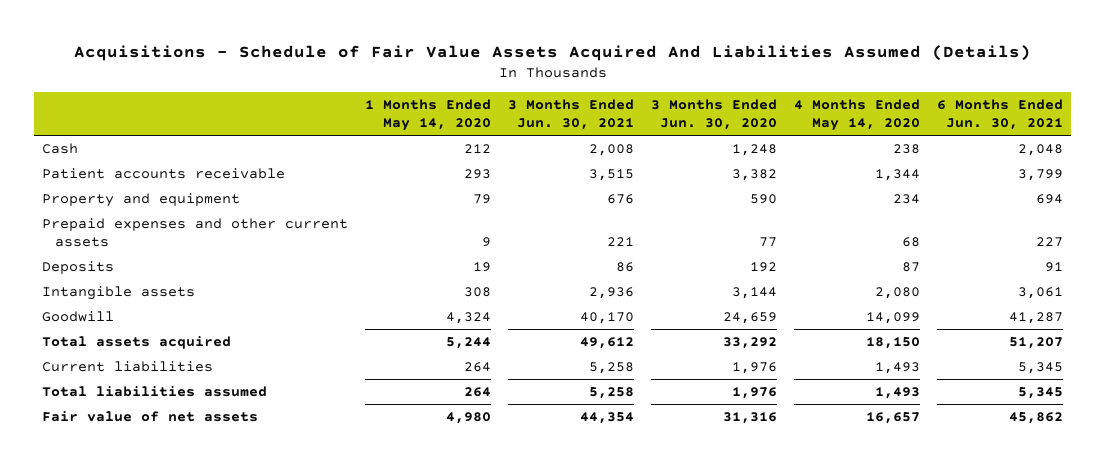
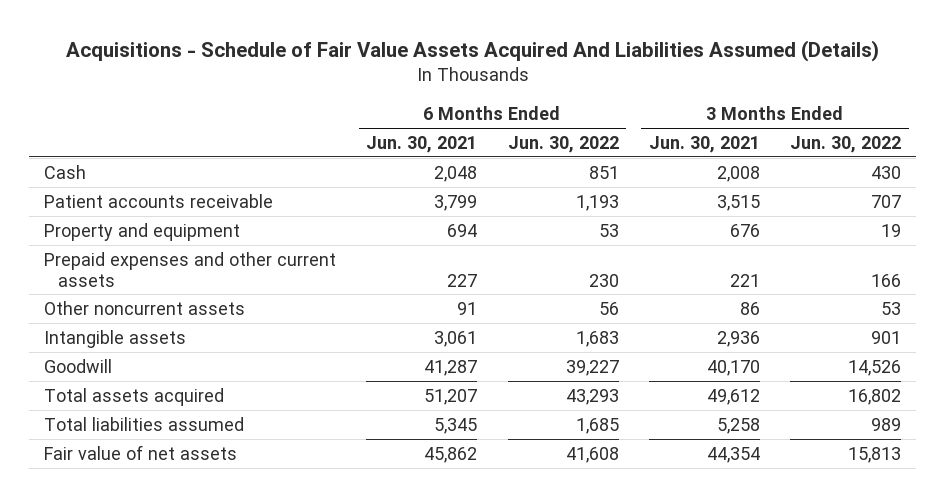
[365,99,492,132] 1 Months Ended May 14, 2020 -> none
[651,99,778,131] 3 Months Ended Jun. 30, 2020 -> none
[793,99,920,132] 4 Months Ended May 14, 2020 -> none
none -> [507,135,619,153] Jun. 30, 2022
none -> [790,135,902,153] Jun. 30, 2022
[42,260,115,274] Deposits -> [44,300,246,315] Other noncurrent assets
[42,360,214,372] Current liabilities -> none

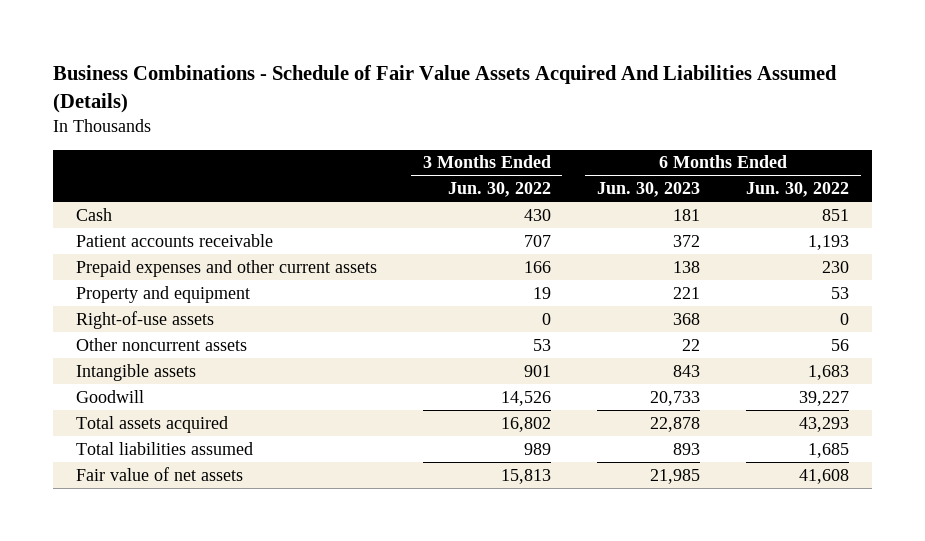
[65,39,879,62] Acquisitions - Schedule of Fair Value Assets Acquired And Liabilities Assumed (Details) -> [52,65,837,113] Business Combinations - Schedule of Fair Value Assets Acquired And Liabilities Assumed (Details)
[366,135,478,153] Jun. 30, 2021 -> none
[648,135,760,153] Jun. 30, 2021 -> none
none -> [596,182,700,198] Jun. 30, 2023
[44,222,241,241] Property and equipment -> [75,285,250,303] Property and equipment
none -> [75,310,214,329] Right-of-use assets

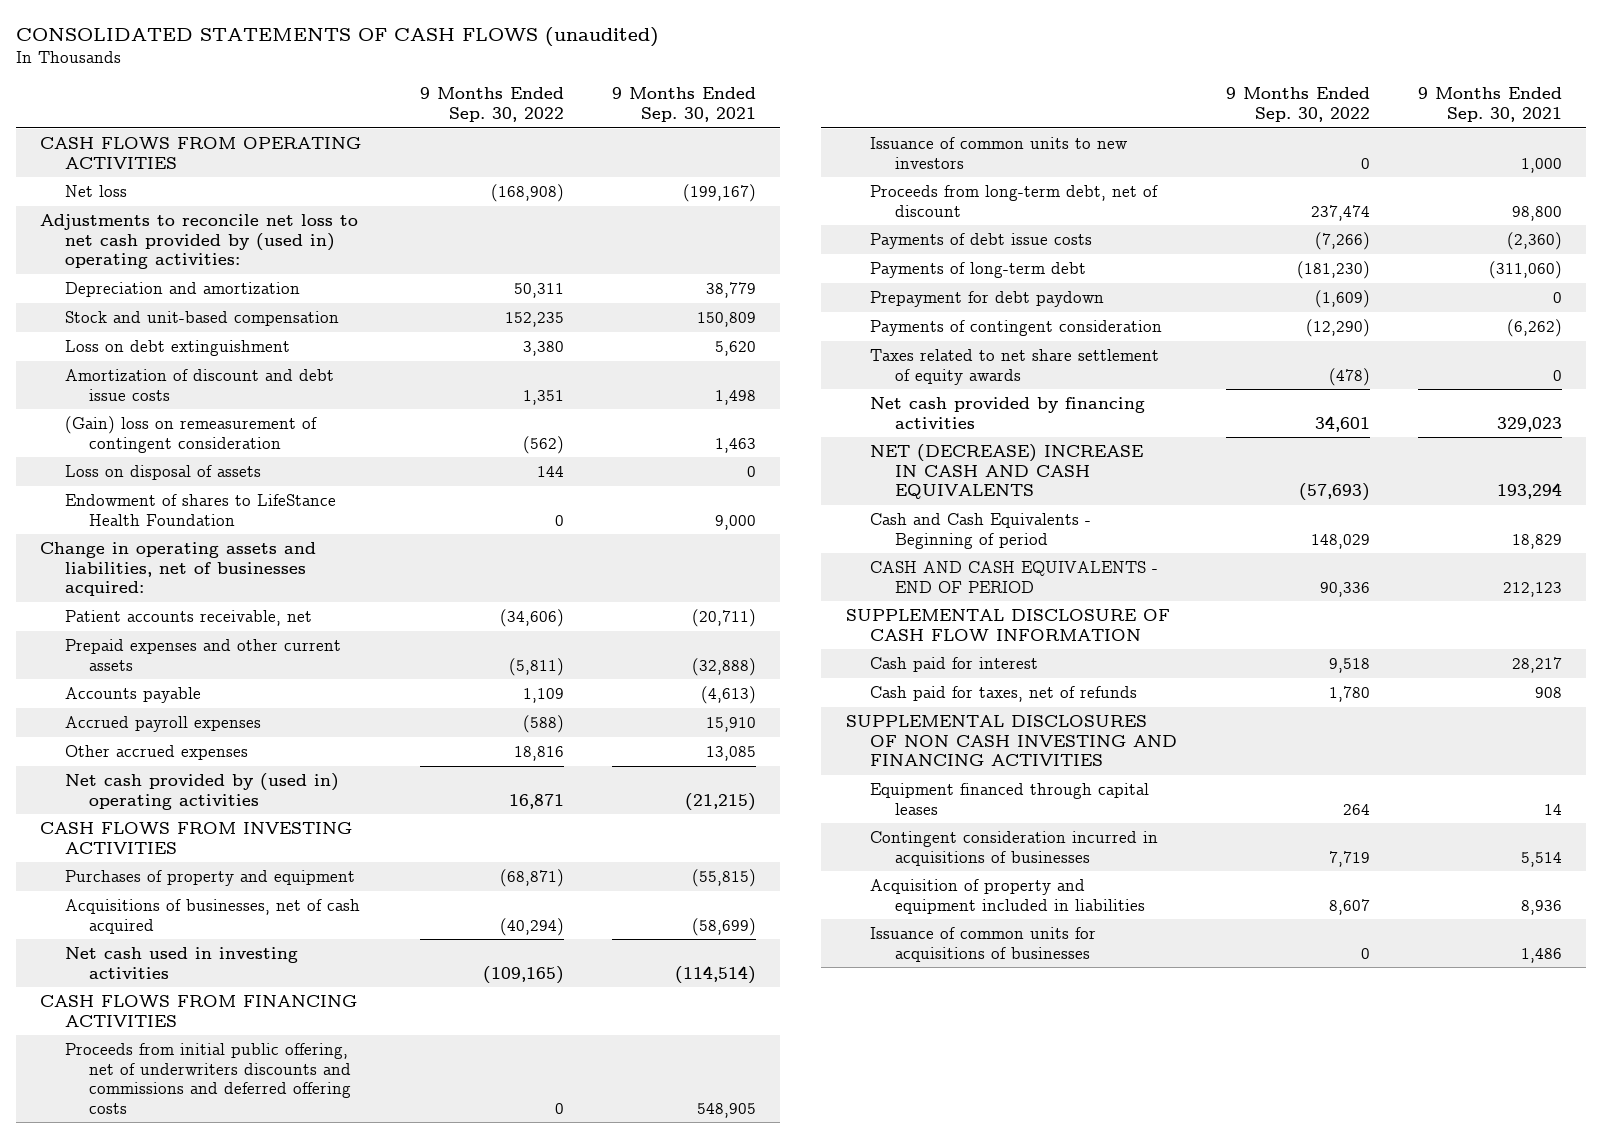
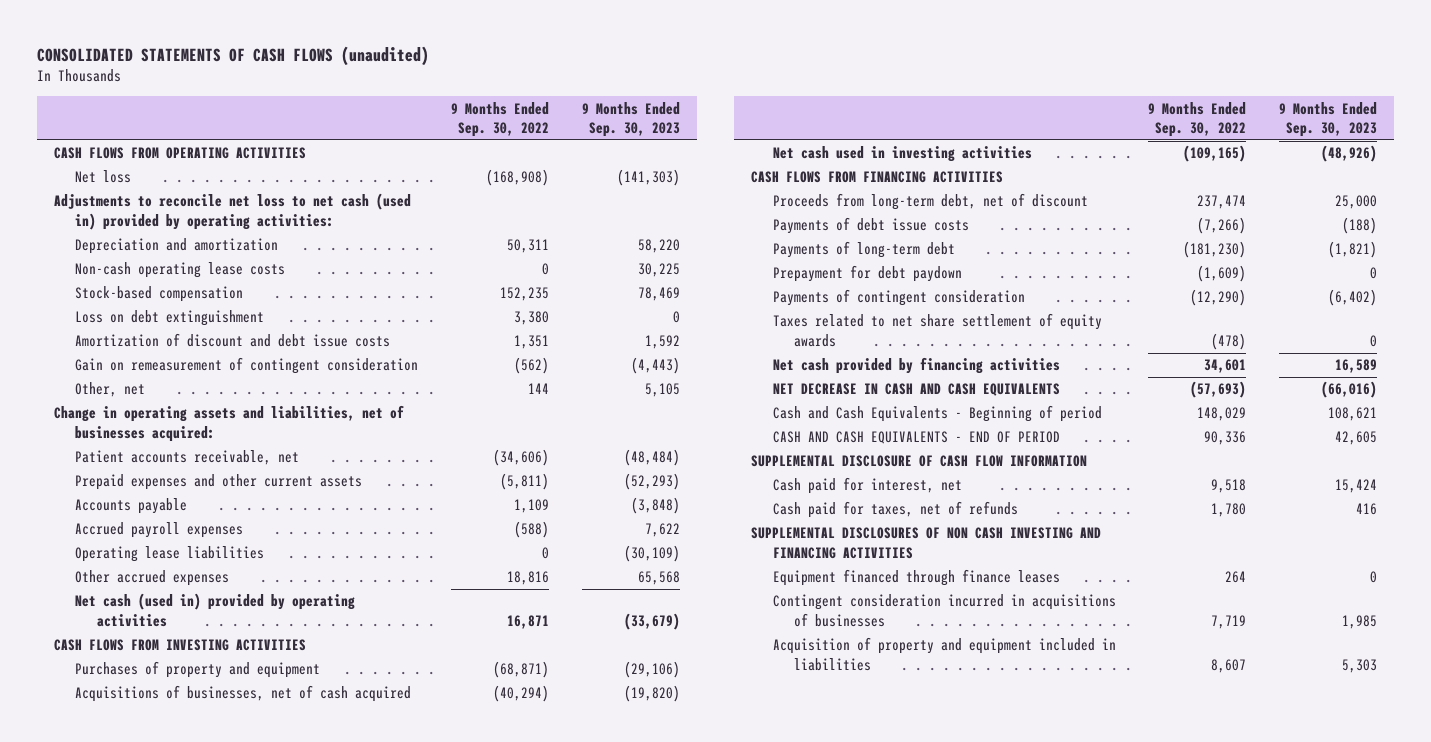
[612,87,757,123] 9 Months Ended Sep. 30, 2021 -> none
none -> [582,101,681,138] 9 Months Ended Sep. 30, 2023
[39,213,358,270] Adjustments to reconcile net loss to net cash provided by (used in) operating activities: -> [53,193,411,230] Adjustments to reconcile net loss to net cash (used in) provided by operating activities:
none -> [75,262,286,279] Non-cash operating lease costs
[64,310,339,326] Stock and unit-based compensation -> [75,286,244,303] Stock-based compensation
[64,493,336,526] Endowment of shares to LifeStance Health Foundation -> none
[64,415,317,453] (Gain) loss on remeasurement of contingent consideration -> [75,357,419,375] Gain on remeasurement of contingent consideration
[64,464,261,480] Loss on disposal of assets -> [75,382,146,398] Other, net
none -> [75,546,265,563] Operating lease liabilities
[64,772,339,810] Net cash provided by (used in) operating activities -> [75,593,356,627] Net cash (used in) provided by operating activities
[64,1042,352,1114] Proceeds from initial public offering, net of underwriters discounts and commissions and deferred offering costs -> none
[870,136,1129,169] Issuance of common units to new investors -> none
[870,443,1144,500] NET (DECREASE) INCREASE IN CASH AND CASH EQUIVALENTS -> [772,383,1060,397] NET DECREASE IN CASH AND CASH EQUIVALENTS
[870,656,1039,672] Cash paid for interest -> [772,477,962,495] Cash paid for interest, net
[870,782,1150,815] Equipment financed through capital leases -> [772,569,1060,587] Equipment financed through finance leases
[870,926,1097,962] Issuance of common units for acquisitions of businesses -> none

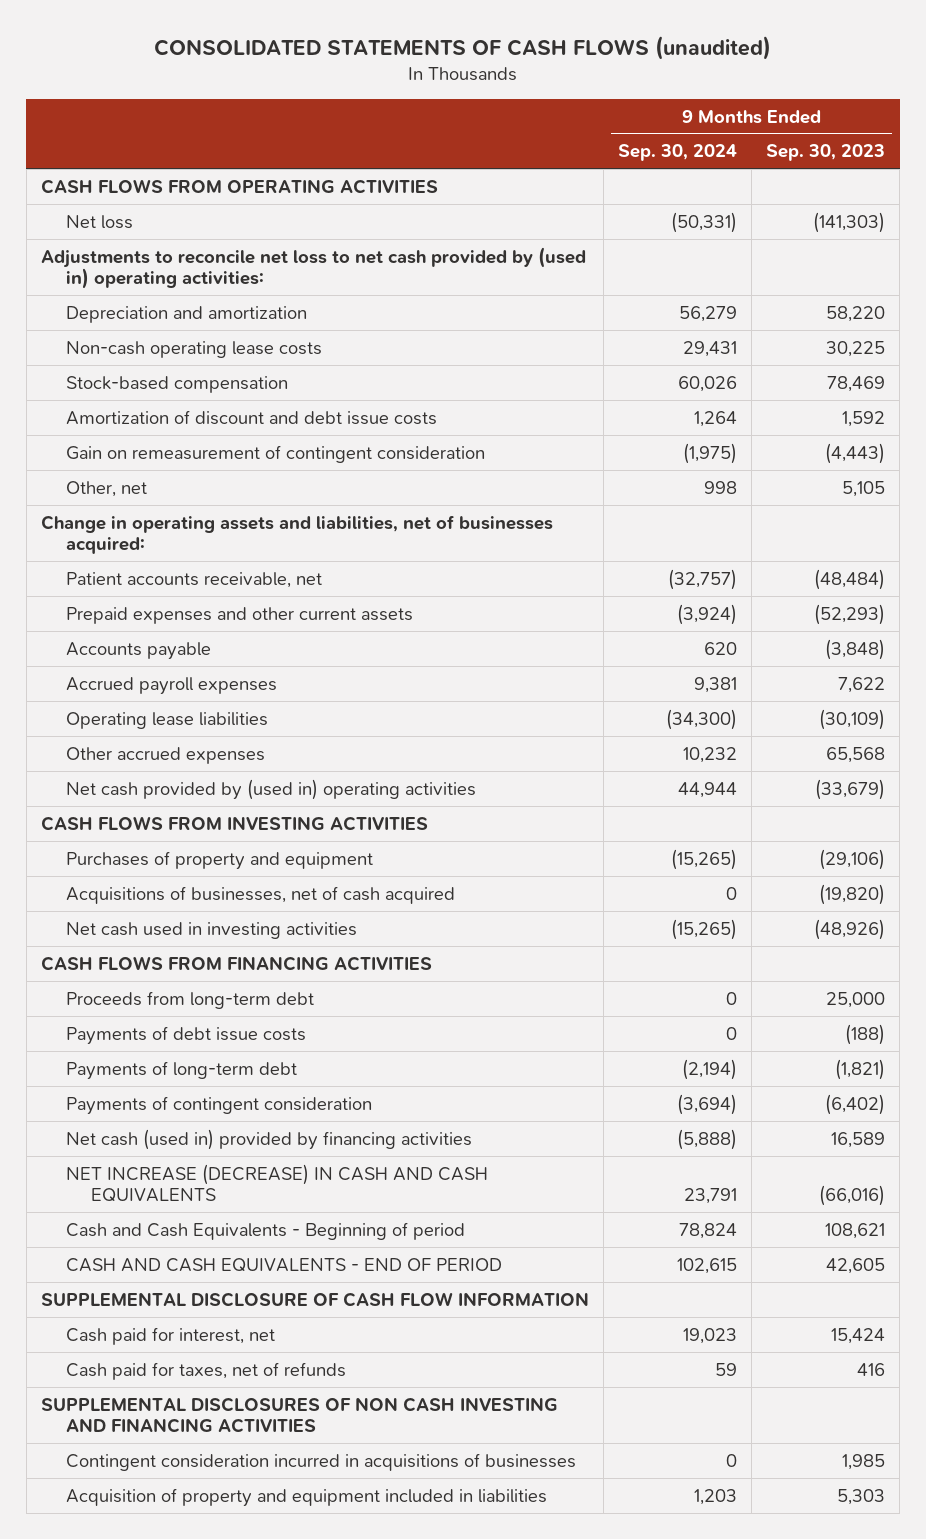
[451,101,550,138] 9 Months Ended Sep. 30, 2022 -> none
none -> [618,144,738,162] Sep. 30, 2024
[53,193,411,230] Adjustments to reconcile net loss to net cash (used in) provided by operating activities: -> [40,246,586,290] Adjustments to reconcile net loss to net cash provided by (used in) operating activities:
[75,310,265,327] Loss on debt extinguishment -> none
[75,593,356,627] Net cash (used in) provided by operating activities -> [66,778,477,800] Net cash provided by (used in) operating activities
[772,193,1088,211] Proceeds from long-term debt, net of discount -> [66,990,315,1009] Proceeds from long-term debt
[772,265,962,283] Prepayment for debt paydown -> none
[772,313,1102,347] Taxes related to net share settlement of equity awards -> none
[772,357,1060,375] Net cash provided by financing activities -> [66,1128,473,1150] Net cash (used in) provided by financing activities
[772,383,1060,397] NET DECREASE IN CASH AND CASH EQUIVALENTS -> [66,1163,489,1203] NET INCREASE (DECREASE) IN CASH AND CASH EQUIVALENTS
[772,569,1060,587] Equipment financed through finance leases -> none

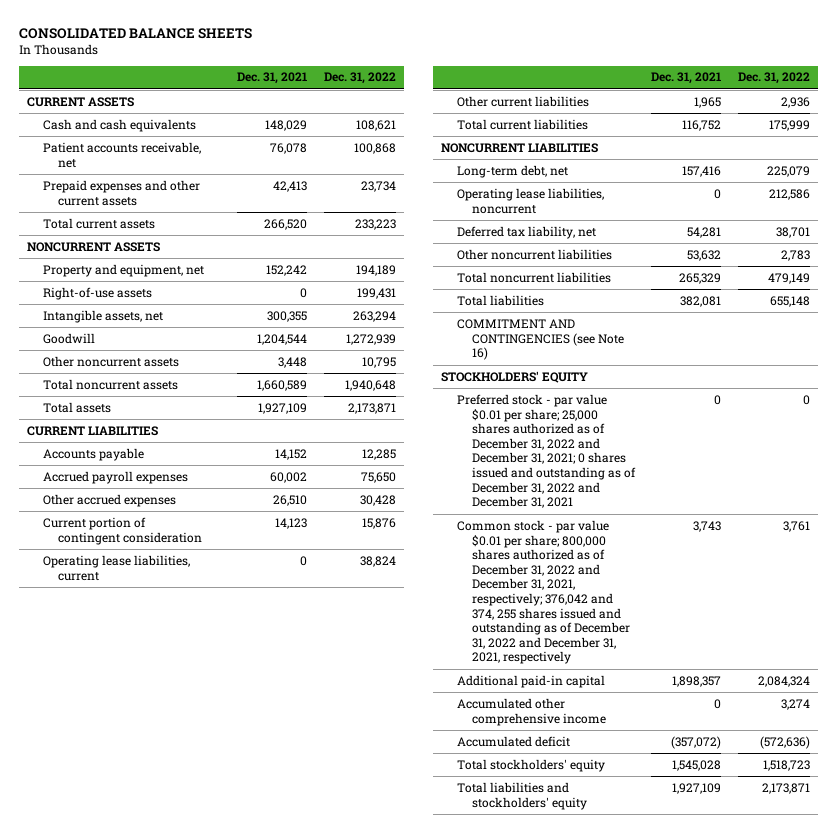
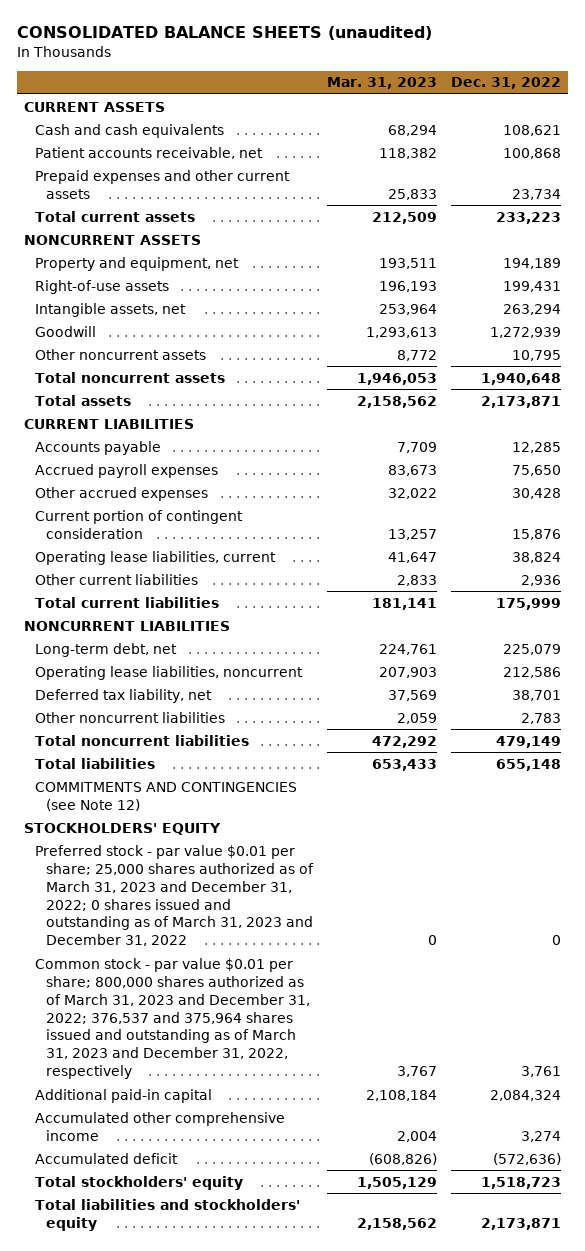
[19,27,253,39] CONSOLIDATED BALANCE SHEETS -> [16,26,432,41] CONSOLIDATED BALANCE SHEETS (unaudited)
[237,72,308,85] Dec. 31, 2021 -> none
none -> [327,77,438,90] Mar. 31, 2023
[456,318,625,361] COMMITMENT AND CONTINGENCIES (see Note 16) -> [34,781,297,811] COMMITMENTS AND CONTINGENCIES (see Note 12)
[456,393,637,509] Preferred stock - par value $0.01 per share; 25,000 shares authorized as of December 31, 2022 and December 31, 2021; 0 shares issued and outstanding as of December 31, 2022 and December 31, 2021 -> [34,844,314,947] Preferred stock - par value $0.01 per share; 25,000 shares authorized as of March 31, 2023 and December 31, 2022; 0 shares issued and outstanding as of March 31, 2023 and December 31, 2022
[456,519,631,665] Common stock - par value $0.01 per share; 800,000 shares authorized as of December 31, 2022 and December 31, 2021, respectively; 376,042 and 374, 255 shares issued and outstanding as of December 31, 2022 and December 31, 2021, respectively -> [34,957,310,1080] Common stock - par value $0.01 per share; 800,000 shares authorized as of March 31, 2023 and December 31, 2022; 376,537 and 375,964 shares issued and outstanding as of March 31, 2023 and December 31, 2022, respectively

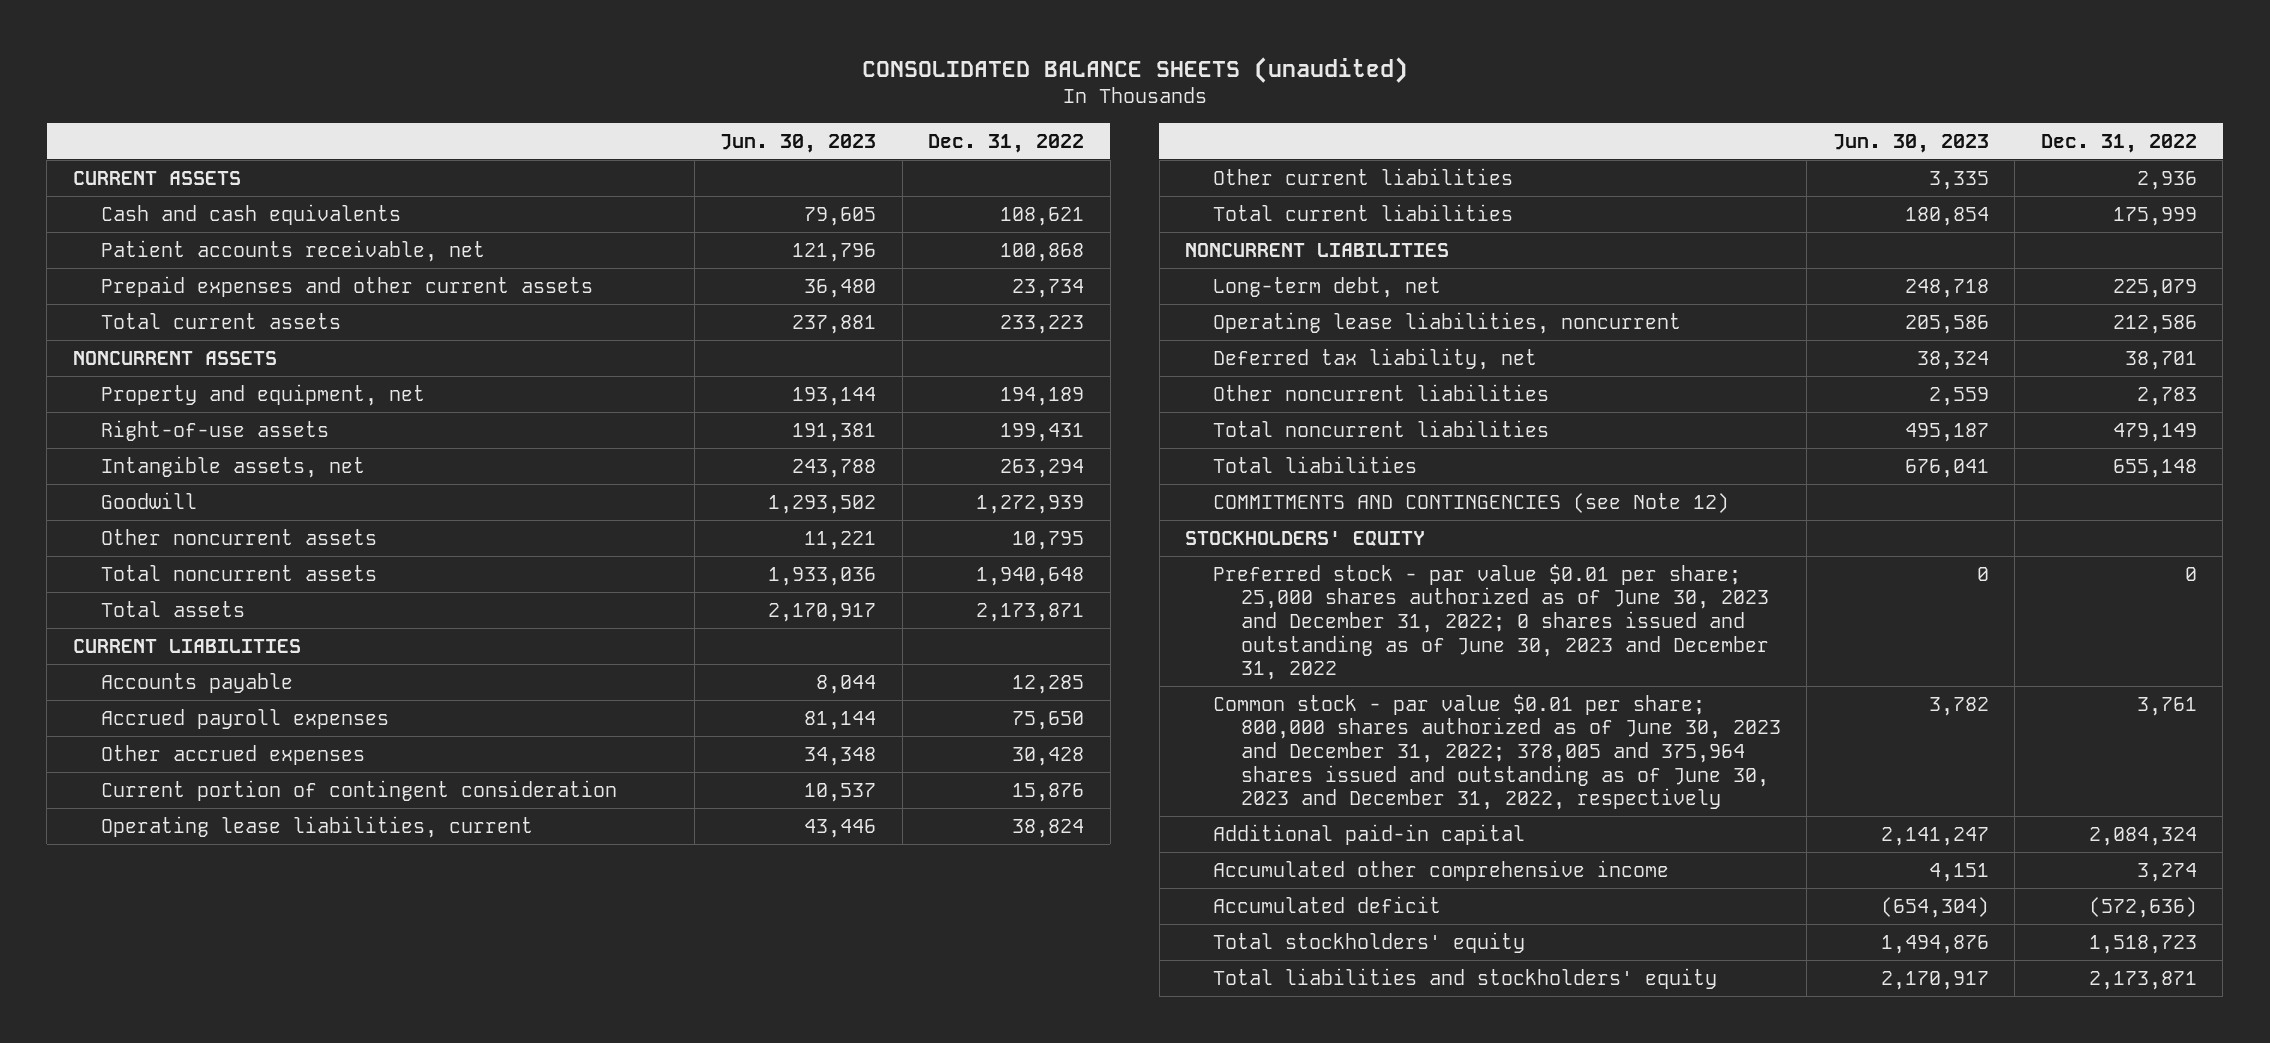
[327,77,438,90] Mar. 31, 2023 -> none
none -> [720,133,877,153] Jun. 30, 2023
[34,844,314,947] Preferred stock - par value $0.01 per share; 25,000 shares authorized as of March 31, 2023 and December 31, 2022; 0 shares issued and outstanding as of March 31, 2023 and December 31, 2022 -> [1212,563,1769,681] Preferred stock - par value $0.01 per share; 25,000 shares authorized as of June 30, 2023 and December 31, 2022; 0 shares issued and outstanding as of June 30, 2023 and December 31, 2022
[34,957,310,1080] Common stock - par value $0.01 per share; 800,000 shares authorized as of March 31, 2023 and December 31, 2022; 376,537 and 375,964 shares issued and outstanding as of March 31, 2023 and December 31, 2022, respectively -> [1212,693,1781,811] Common stock - par value $0.01 per share; 800,000 shares authorized as of June 30, 2023 and December 31, 2022; 378,005 and 375,964 shares issued and outstanding as of June 30, 2023 and December 31, 2022, respectively

